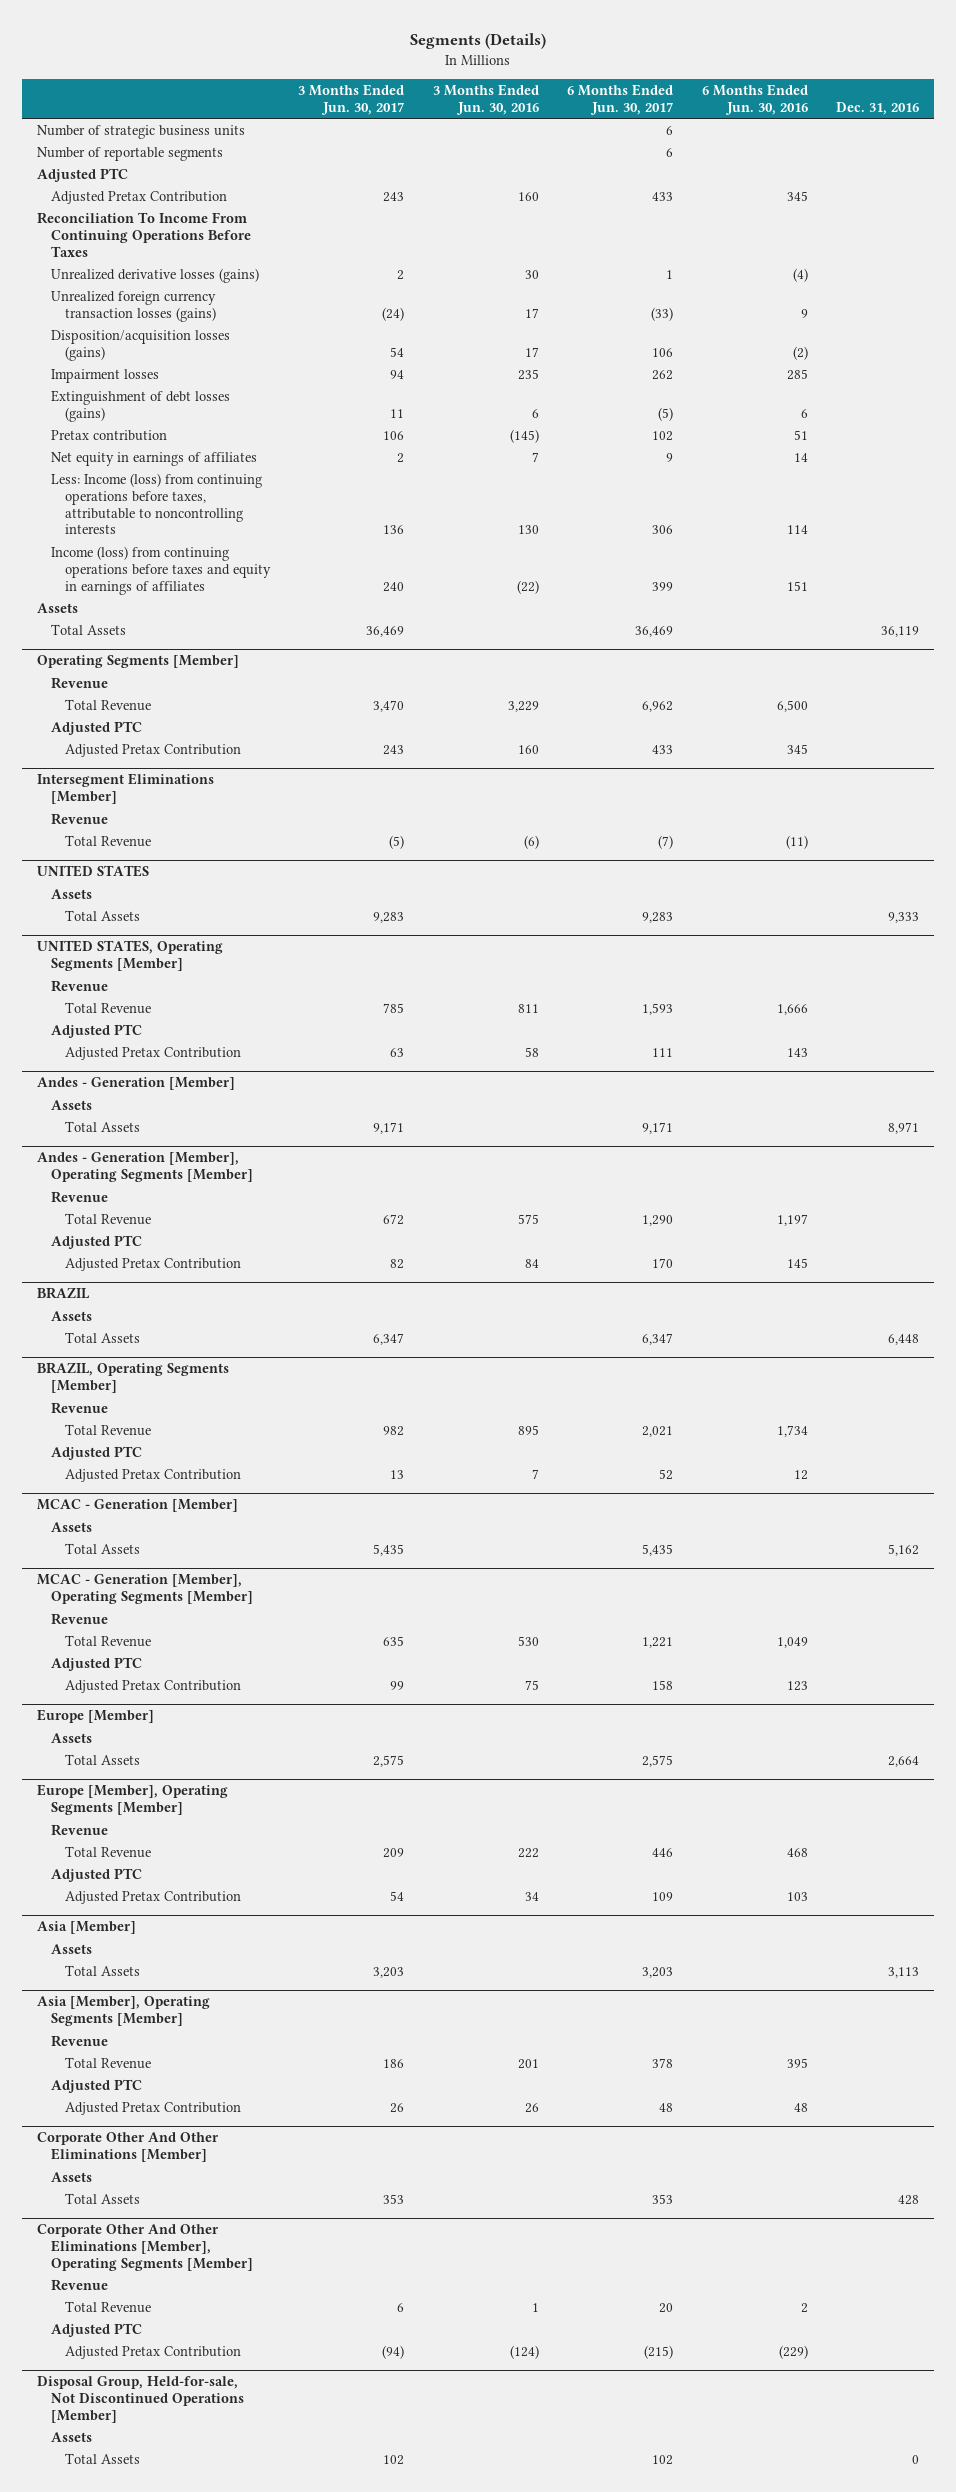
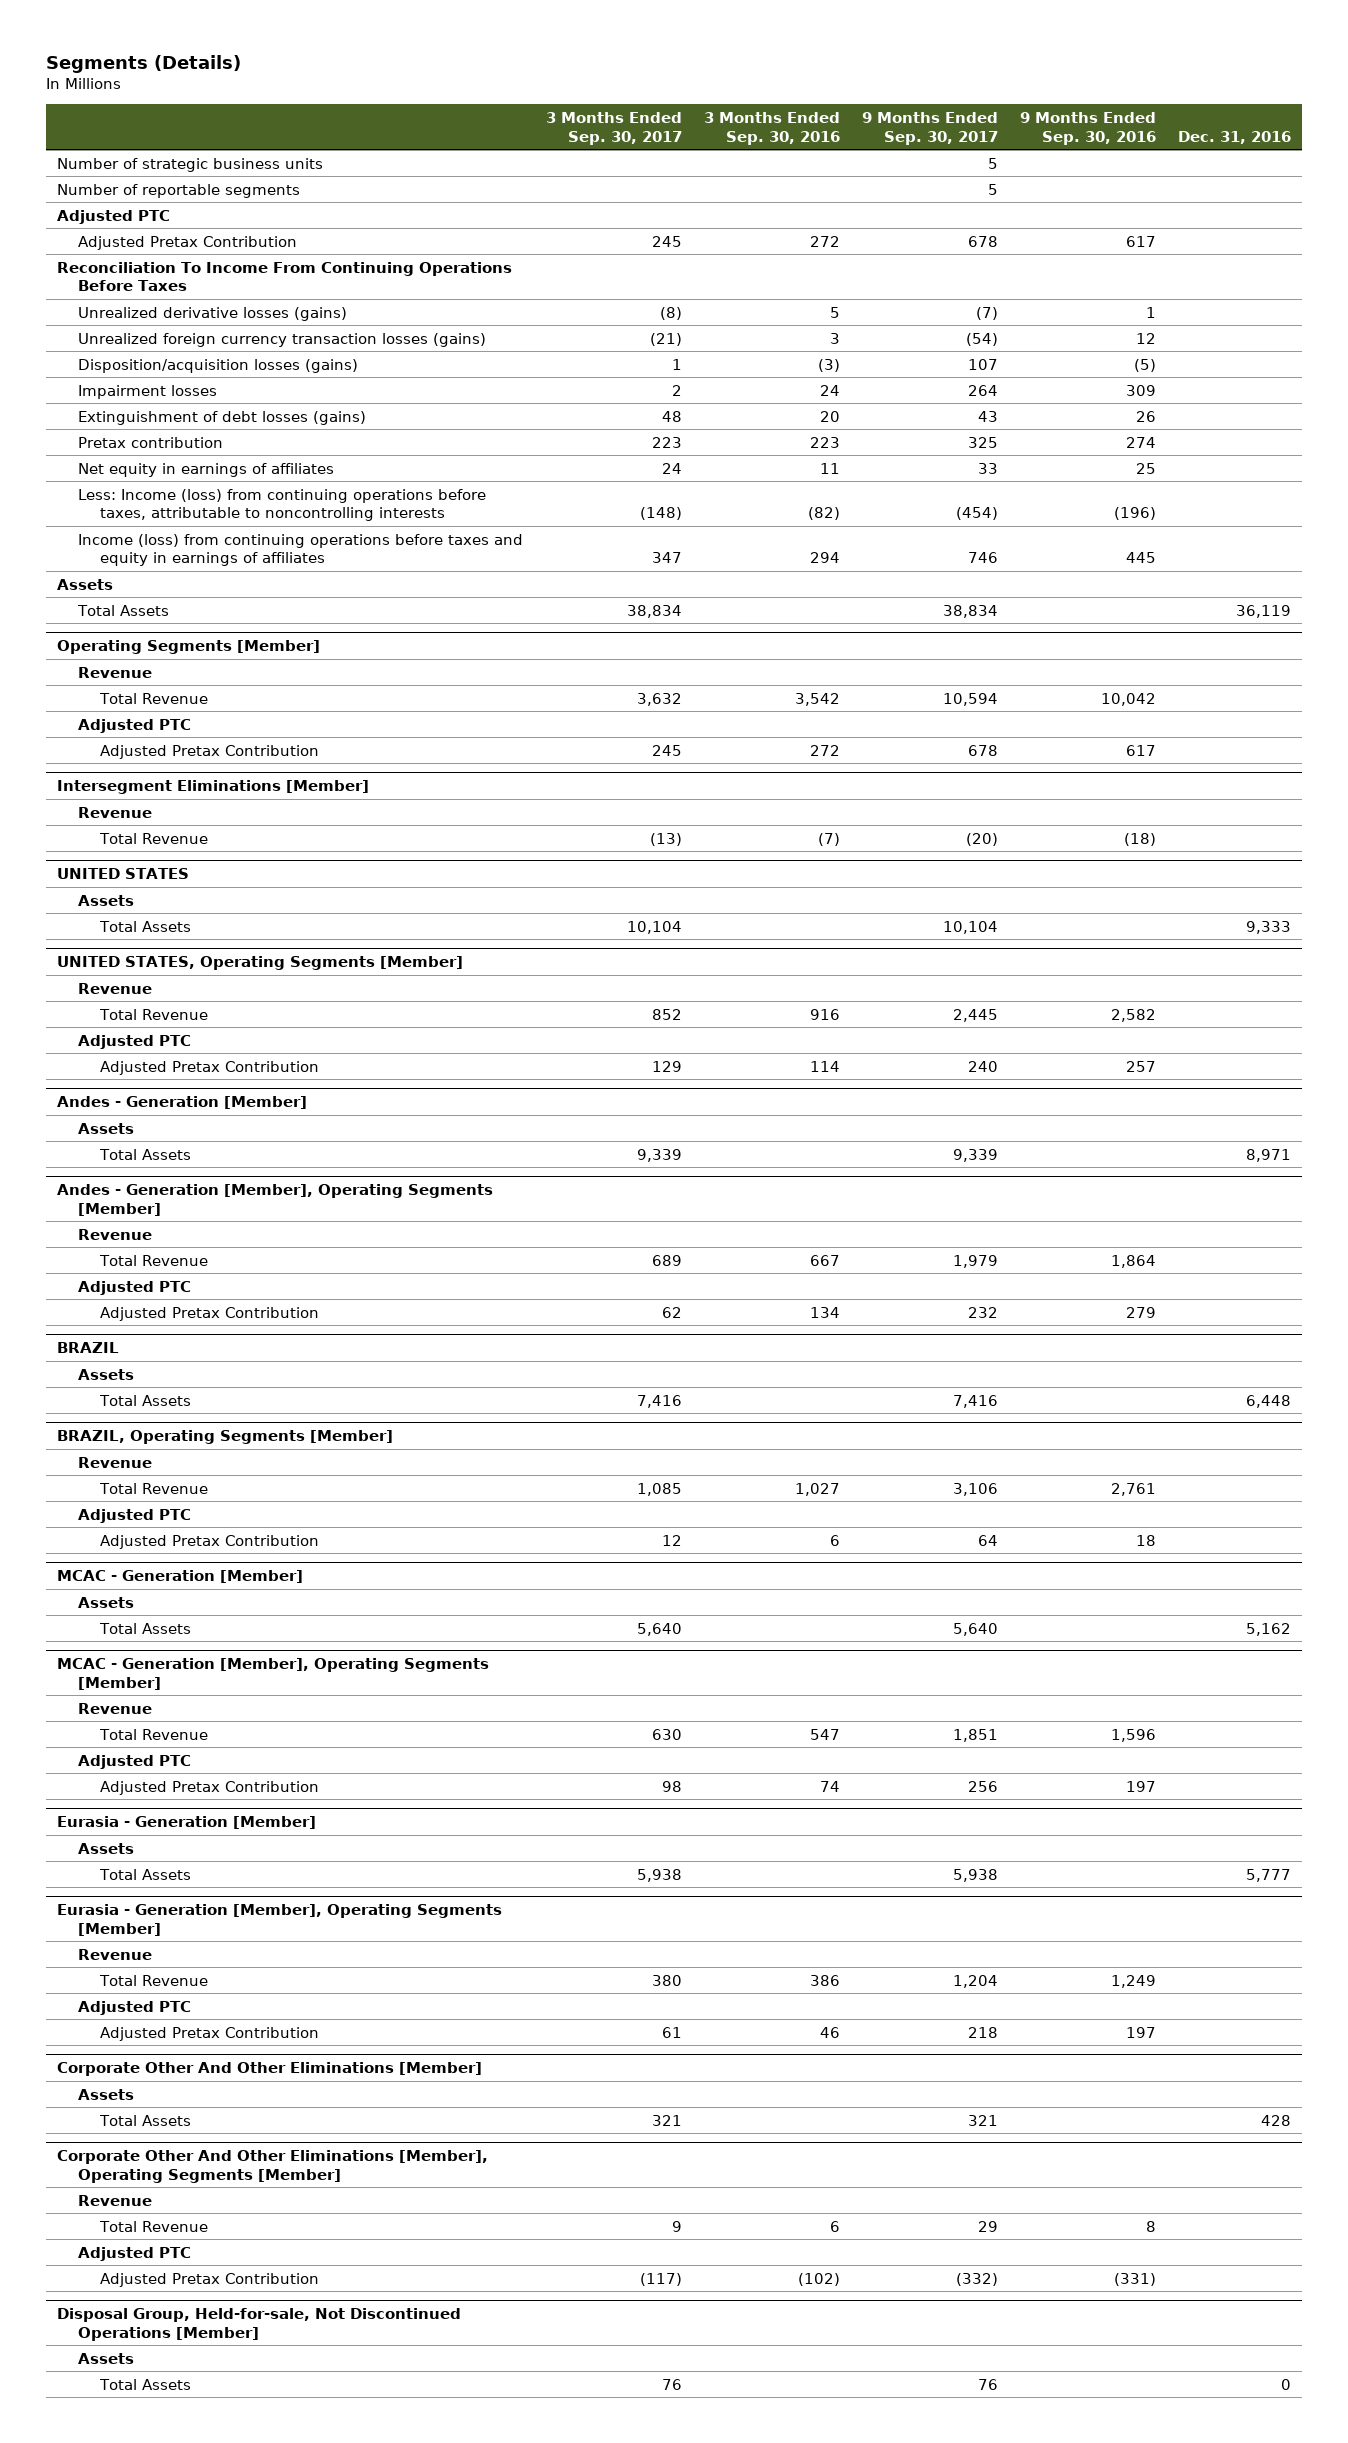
[298,83,405,115] 3 Months Ended Jun. 30, 2017 -> none
[432,83,539,115] 3 Months Ended Jun. 30, 2016 -> none
[567,83,674,115] 6 Months Ended Jun. 30, 2017 -> none
[701,83,808,115] 6 Months Ended Jun. 30, 2016 -> none
none -> [545,112,682,145] 3 Months Ended Sep. 30, 2017
none -> [703,112,840,145] 3 Months Ended Sep. 30, 2016
none -> [861,112,998,145] 9 Months Ended Sep. 30, 2017
none -> [1019,112,1156,145] 9 Months Ended Sep. 30, 2016
[36,1709,154,1724] Europe [Member] -> none
[50,1732,92,1743] Assets -> none
[65,1753,141,1765] Total Assets -> none
[36,1784,228,1816] Europe [Member], Operating Segments [Member] -> none
[50,1823,108,1836] Revenue -> none
[65,1845,152,1858] Total Revenue -> none
[50,1867,142,1882] Adjusted PTC -> none
[65,1890,242,1904] Adjusted Pretax Contribution -> none
[36,1921,136,1935] Asia [Member] -> none
[50,1943,92,1954] Assets -> none
[65,1964,141,1976] Total Assets -> none
[36,1996,210,2027] Asia [Member], Operating Segments [Member] -> none
[50,2034,108,2047] Revenue -> none
[65,2056,152,2069] Total Revenue -> none
[50,2078,142,2093] Adjusted PTC -> none
[65,2101,242,2115] Adjusted Pretax Contribution -> none
none -> [56,1815,316,1829] Eurasia - Generation [Member]
none -> [78,1842,135,1854] Assets
none -> [99,1868,192,1880] Total Assets
none -> [56,1903,502,1936] Eurasia - Generation [Member], Operating Segments [Member]
none -> [78,1948,153,1960] Revenue
none -> [99,1974,209,1986] Total Revenue
none -> [78,2000,192,2015] Adjusted PTC
none -> [100,2026,320,2041] Adjusted Pretax Contribution

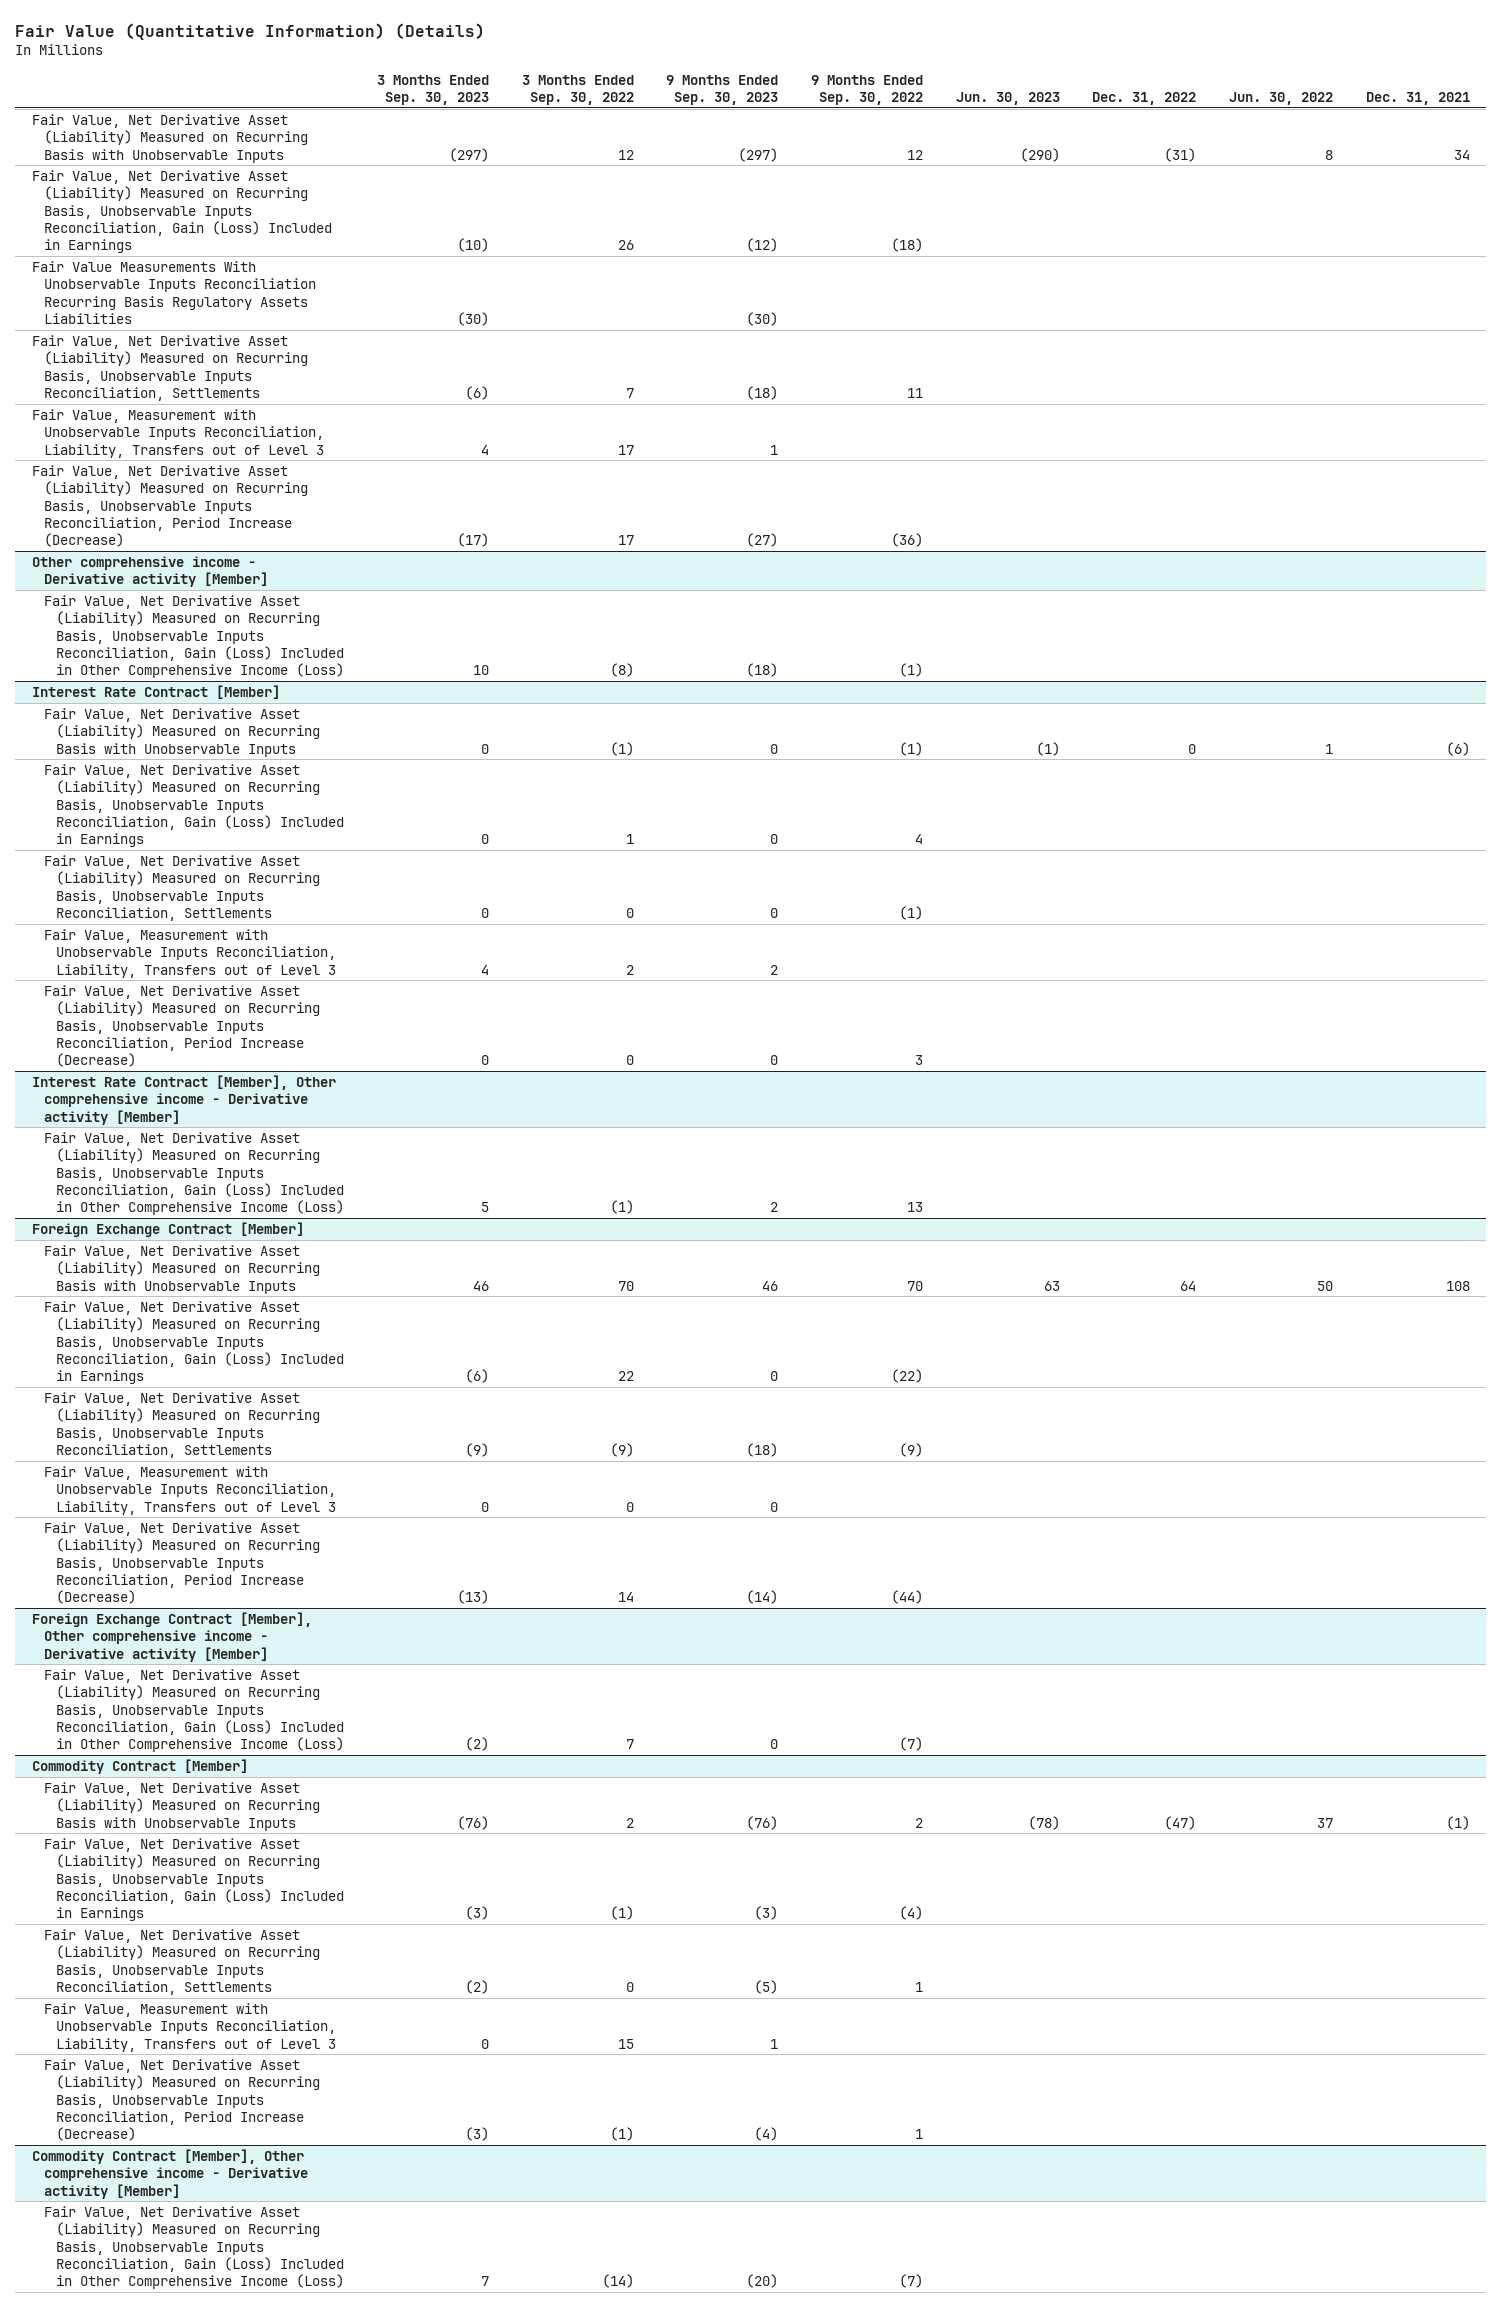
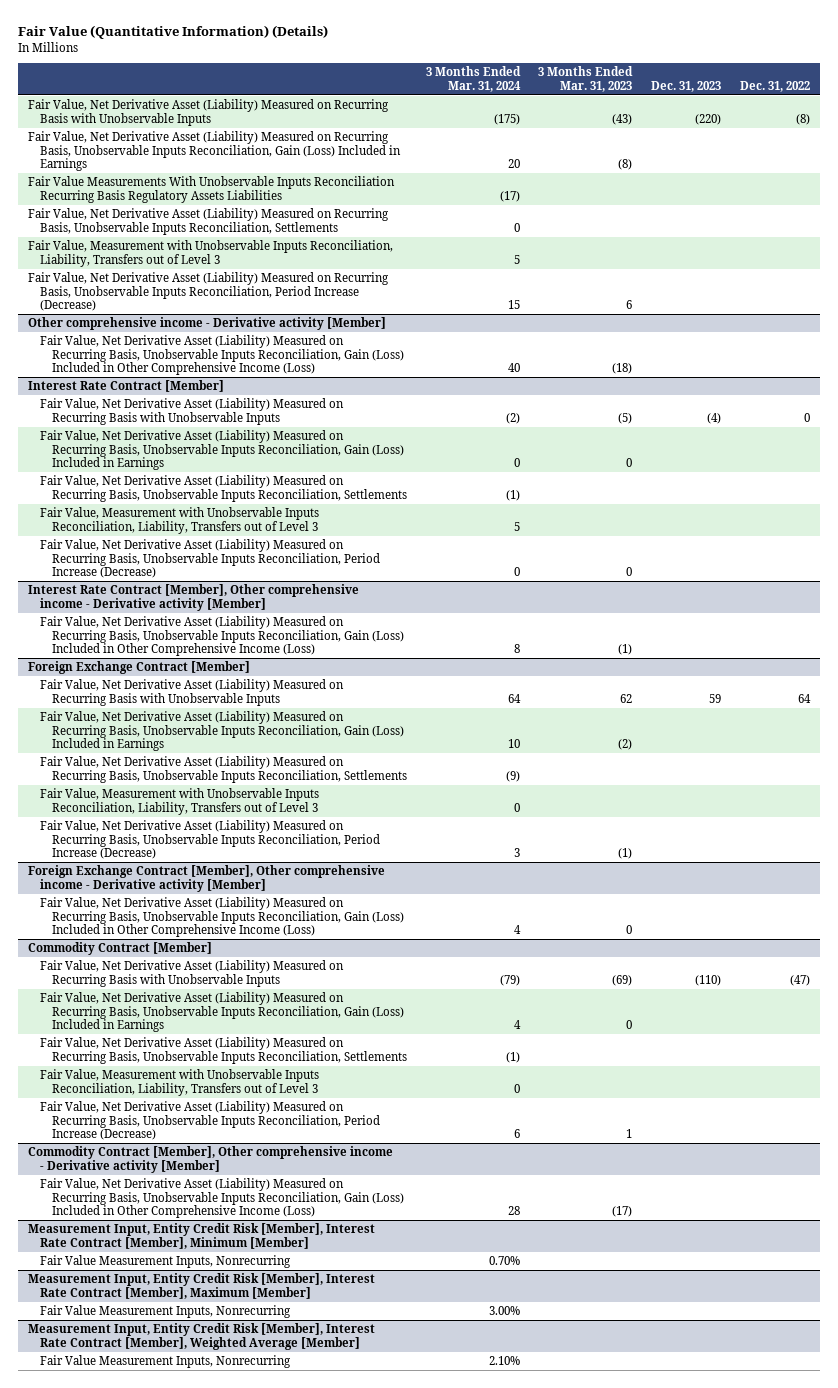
[376,74,489,106] 3 Months Ended Sep. 30, 2023 -> none
[521,74,634,106] 3 Months Ended Sep. 30, 2022 -> none
[666,74,779,106] 9 Months Ended Sep. 30, 2023 -> none
[811,74,924,106] 9 Months Ended Sep. 30, 2022 -> none
[955,92,1060,106] Jun. 30, 2023 -> none
[1229,92,1334,106] Jun. 30, 2022 -> none
[1365,92,1470,106] Dec. 31, 2021 -> none
none -> [425,66,521,92] 3 Months Ended Mar. 31, 2024
none -> [538,66,634,92] 3 Months Ended Mar. 31, 2023
none -> [651,80,722,92] Dec. 31, 2023
[1164,147,1197,162] (31) -> [796,113,811,125] (8)
none -> [27,1223,375,1249] Measurement Input, Entity Credit Risk [Member], Interest Rate Contract [Member], Minimum [Member]
none -> [39,1255,291,1269] Fair Value Measurement Inputs, Nonrecurring
none -> [27,1273,375,1299] Measurement Input, Entity Credit Risk [Member], Interest Rate Contract [Member], Maximum [Member]
none -> [39,1305,291,1319] Fair Value Measurement Inputs, Nonrecurring
none -> [27,1323,375,1350] Measurement Input, Entity Credit Risk [Member], Interest Rate Contract [Member], Weighted Average [Member]
none -> [39,1355,291,1369] Fair Value Measurement Inputs, Nonrecurring

